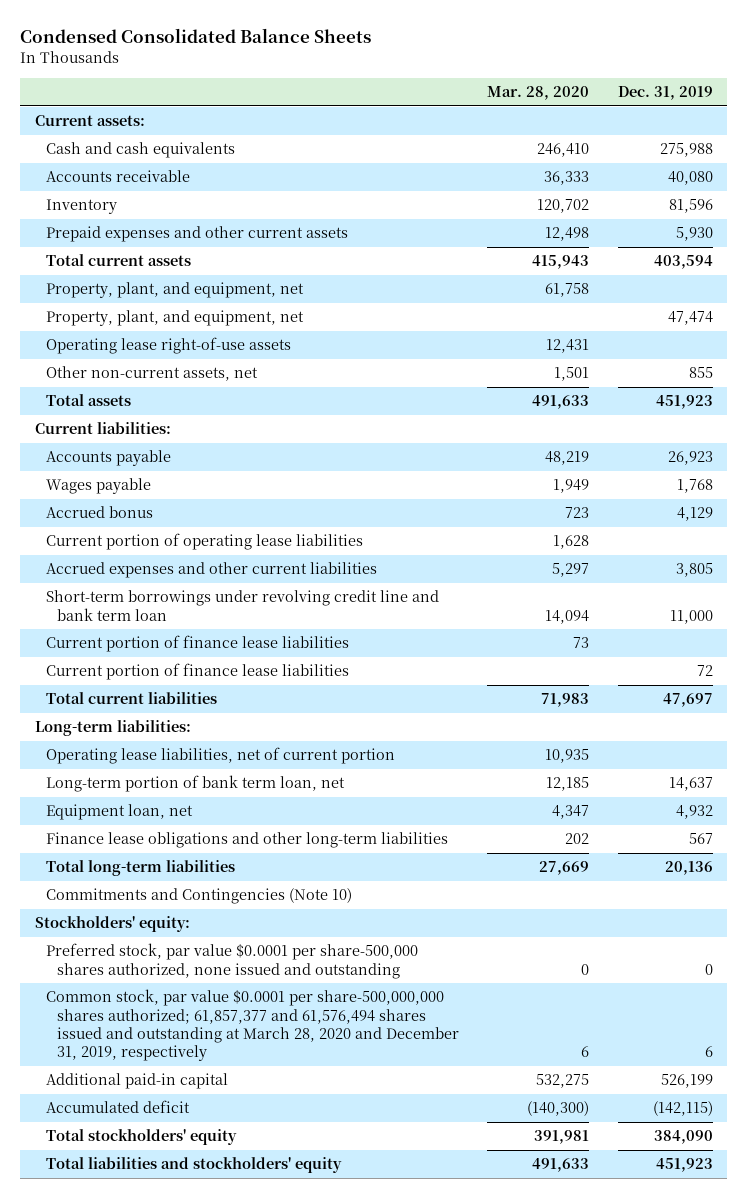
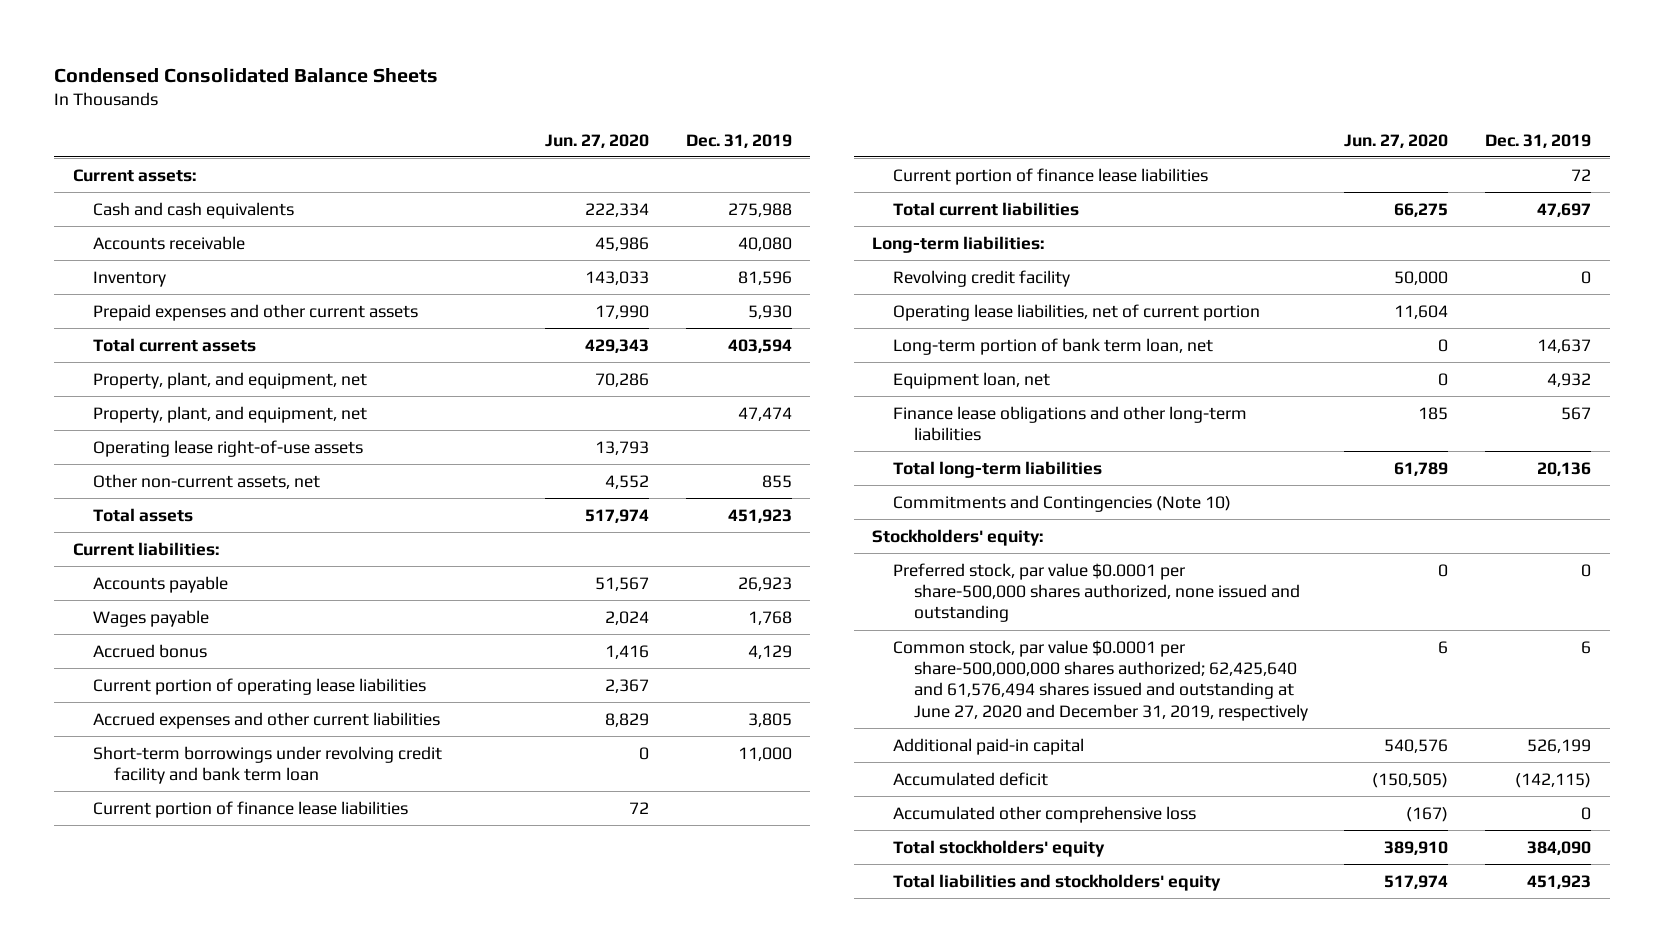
[487,86,590,101] Mar. 28, 2020 -> none
none -> [544,133,649,148] Jun. 27, 2020
[45,590,439,621] Short-term borrowings under revolving credit line and bank term loan -> [93,745,443,785] Short-term borrowings under revolving credit facility and bank term loan
none -> [892,269,1070,287] Revolving credit facility
[45,989,460,1062] Common stock, par value $0.0001 per share-500,000,000 shares authorized; 61,857,377 and 61,576,494 shares issued and outstanding at March 28, 2020 and December 31, 2019, respectively -> [892,639,1308,721] Common stock, par value $0.0001 per share-500,000,000 shares authorized; 62,425,640 and 61,576,494 shares issued and outstanding at June 27, 2020 and December 31, 2019, respectively
none -> [892,805,1196,823] Accumulated other comprehensive loss

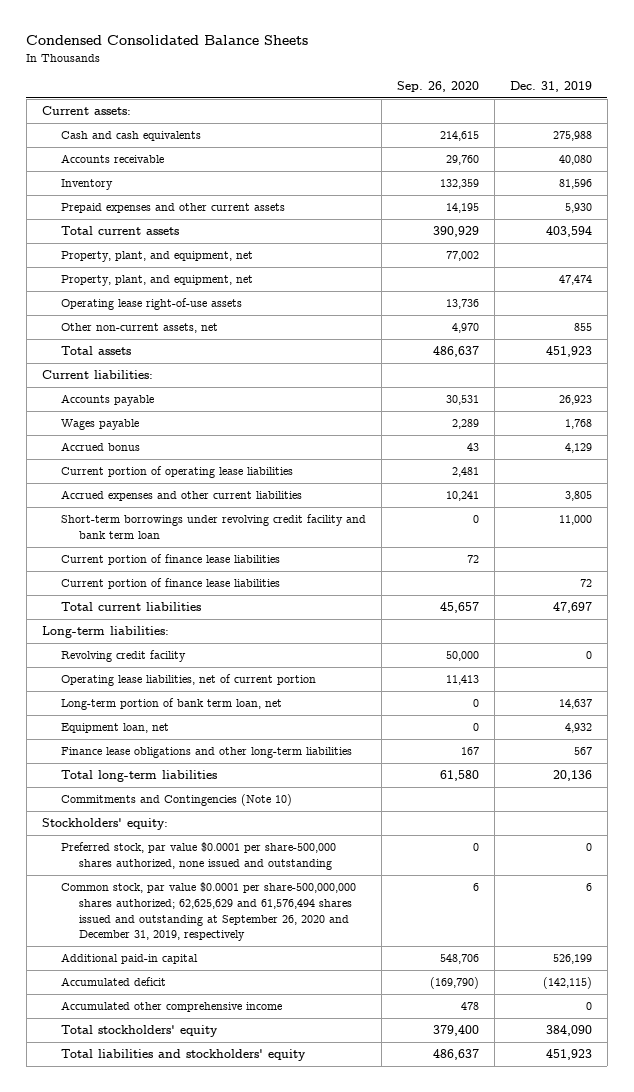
[544,133,649,148] Jun. 27, 2020 -> none
none -> [396,81,479,93] Sep. 26, 2020
[892,639,1308,721] Common stock, par value $0.0001 per share-500,000,000 shares authorized; 62,425,640 and 61,576,494 shares issued and outstanding at June 27, 2020 and December 31, 2019, respectively -> [60,882,356,942] Common stock, par value $0.0001 per share-500,000,000 shares authorized; 62,625,629 and 61,576,494 shares issued and outstanding at September 26, 2020 and December 31, 2019, respectively
[892,805,1196,823] Accumulated other comprehensive loss -> [60,1001,282,1013] Accumulated other comprehensive income

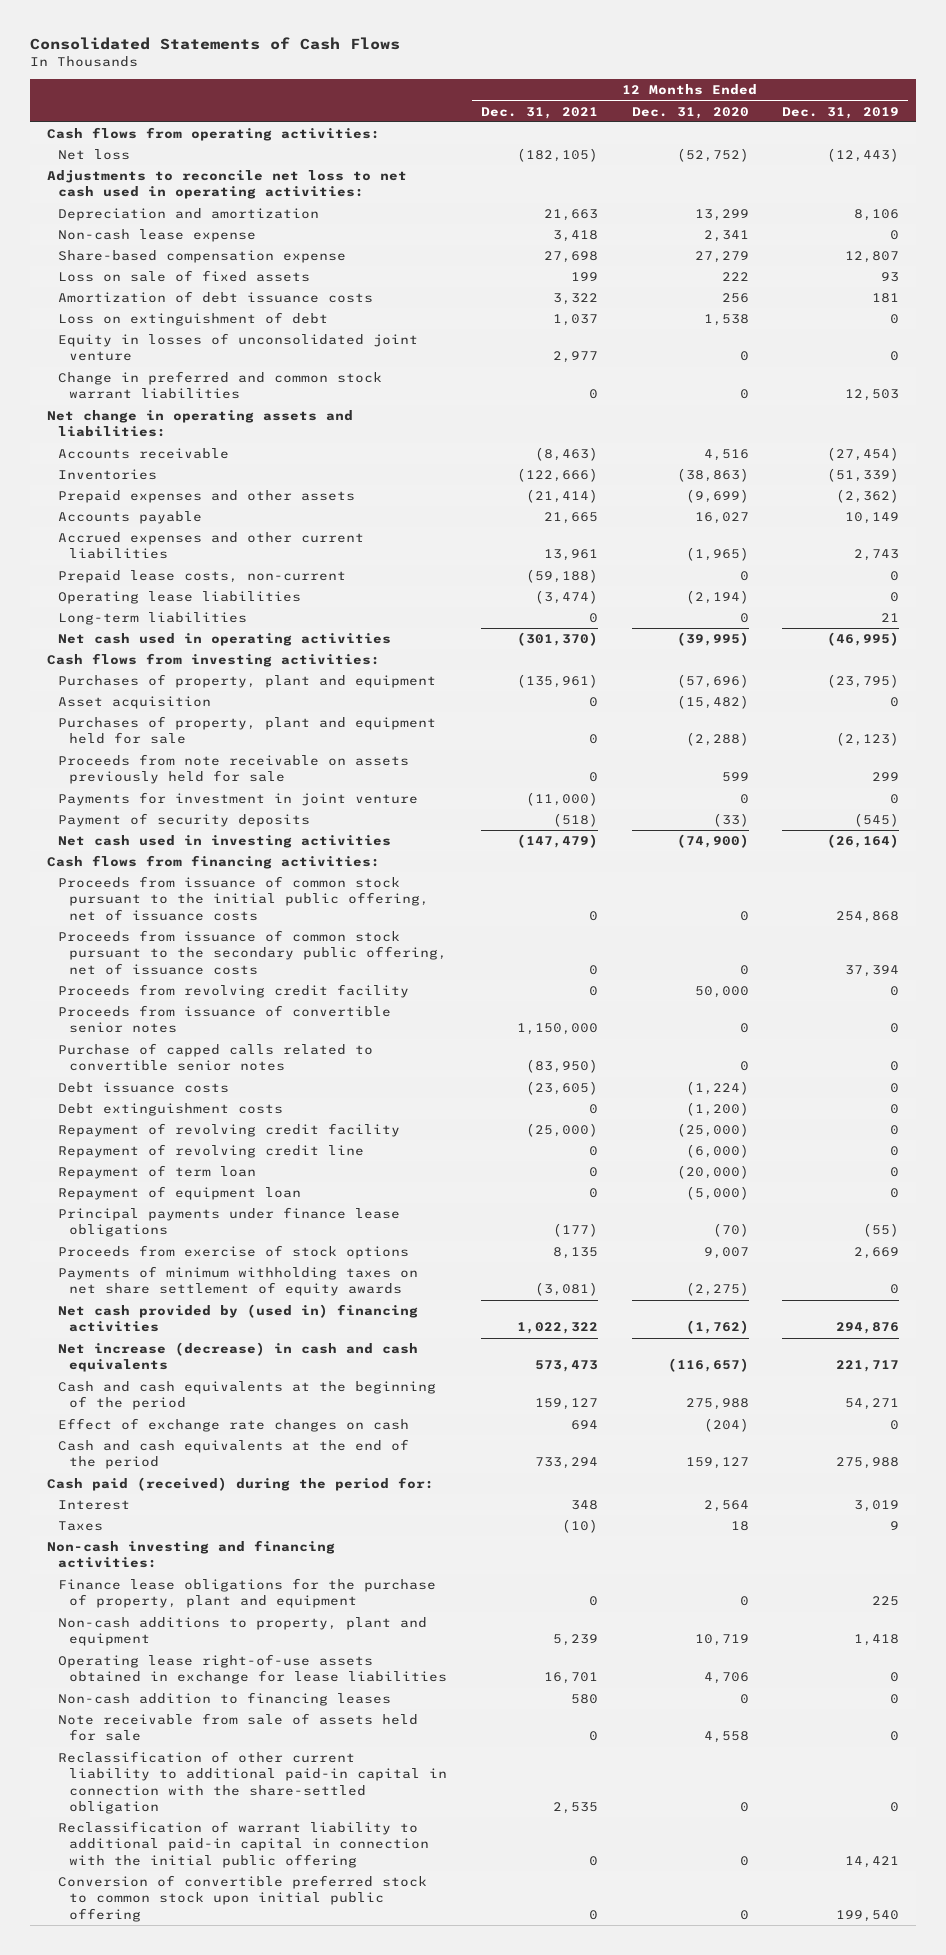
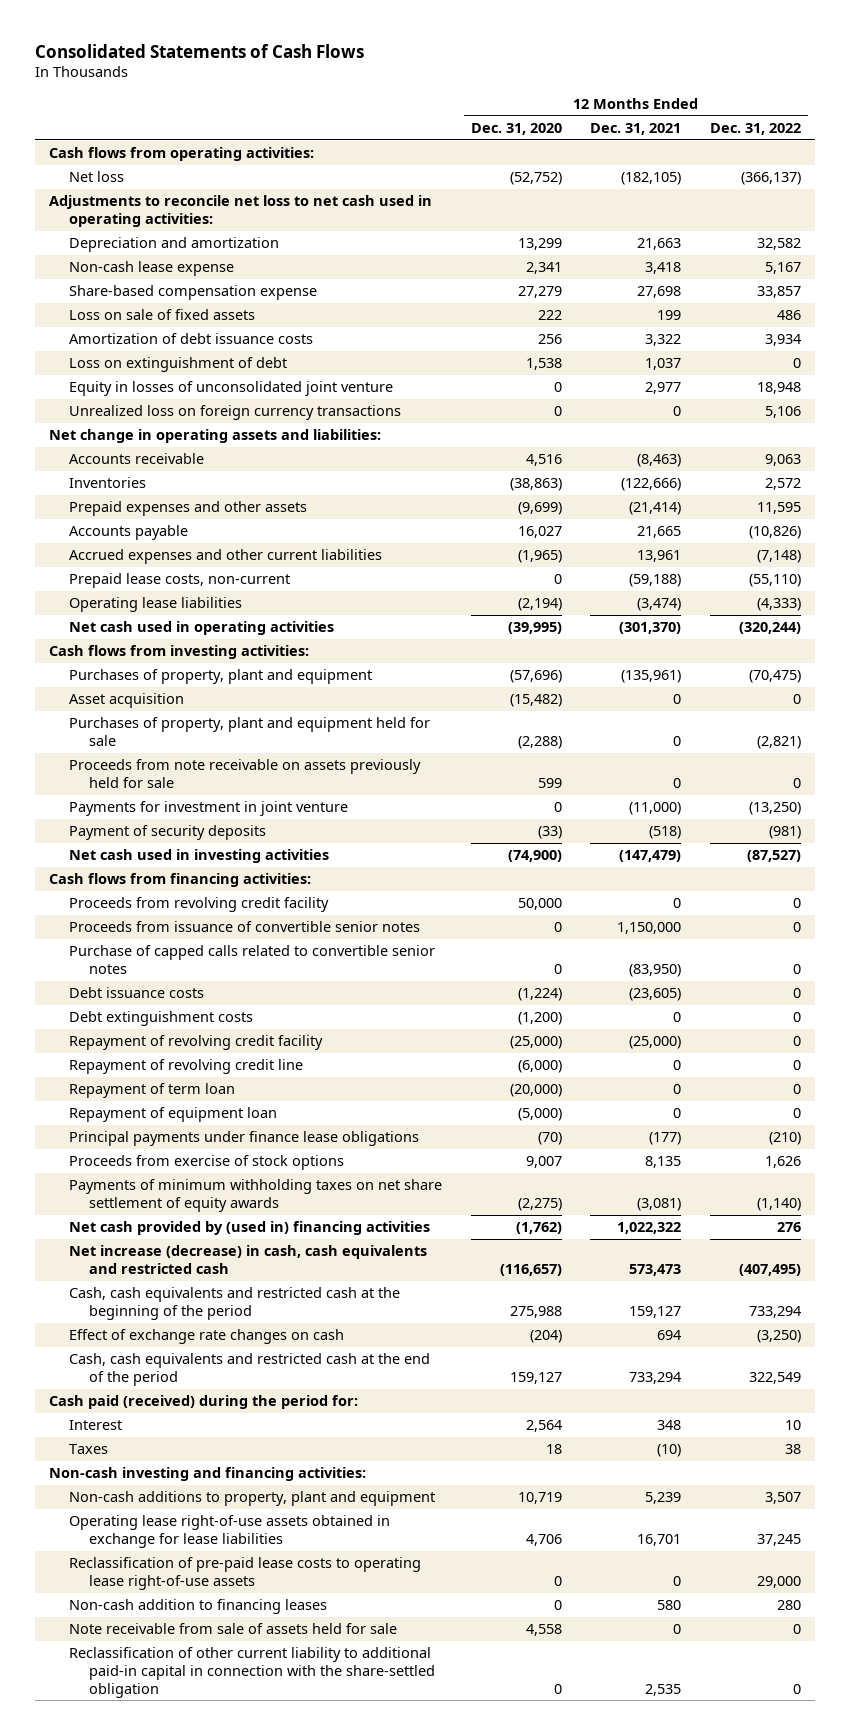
[782,106,900,119] Dec. 31, 2019 -> none
none -> [709,123,801,136] Dec. 31, 2022
[57,371,382,400] Change in preferred and common stock warrant liabilities -> none
none -> [69,405,402,421] Unrealized loss on foreign currency transactions
[57,612,247,626] Long-term liabilities -> none
[57,876,429,921] Proceeds from issuance of common stock pursuant to the initial public offering, net of issuance costs -> none
[57,930,447,975] Proceeds from issuance of common stock pursuant to the secondary public offering, net of issuance costs -> none
[57,1342,418,1373] Net increase (decrease) in cash and cash equivalents -> [69,1245,428,1274] Net increase (decrease) in cash, cash equivalents and restricted cash
[57,1381,436,1411] Cash and cash equivalents at the beginning of the period -> [69,1287,401,1320] Cash, cash equivalents and restricted cash at the beginning of the period
[57,1439,409,1470] Cash and cash equivalents at the end of the period -> [69,1353,431,1386] Cash, cash equivalents and restricted cash at the end of the period
[57,1578,436,1609] Finance lease obligations for the purchase of property, plant and equipment -> none
none -> [69,1557,422,1590] Reclassification of pre-paid lease costs to operating lease right-of-use assets
[57,1821,429,1868] Reclassification of warrant liability to additional paid-in capital in connection with the initial public offering -> none
[57,1875,427,1922] Conversion of convertible preferred stock to common stock upon initial public offering -> none

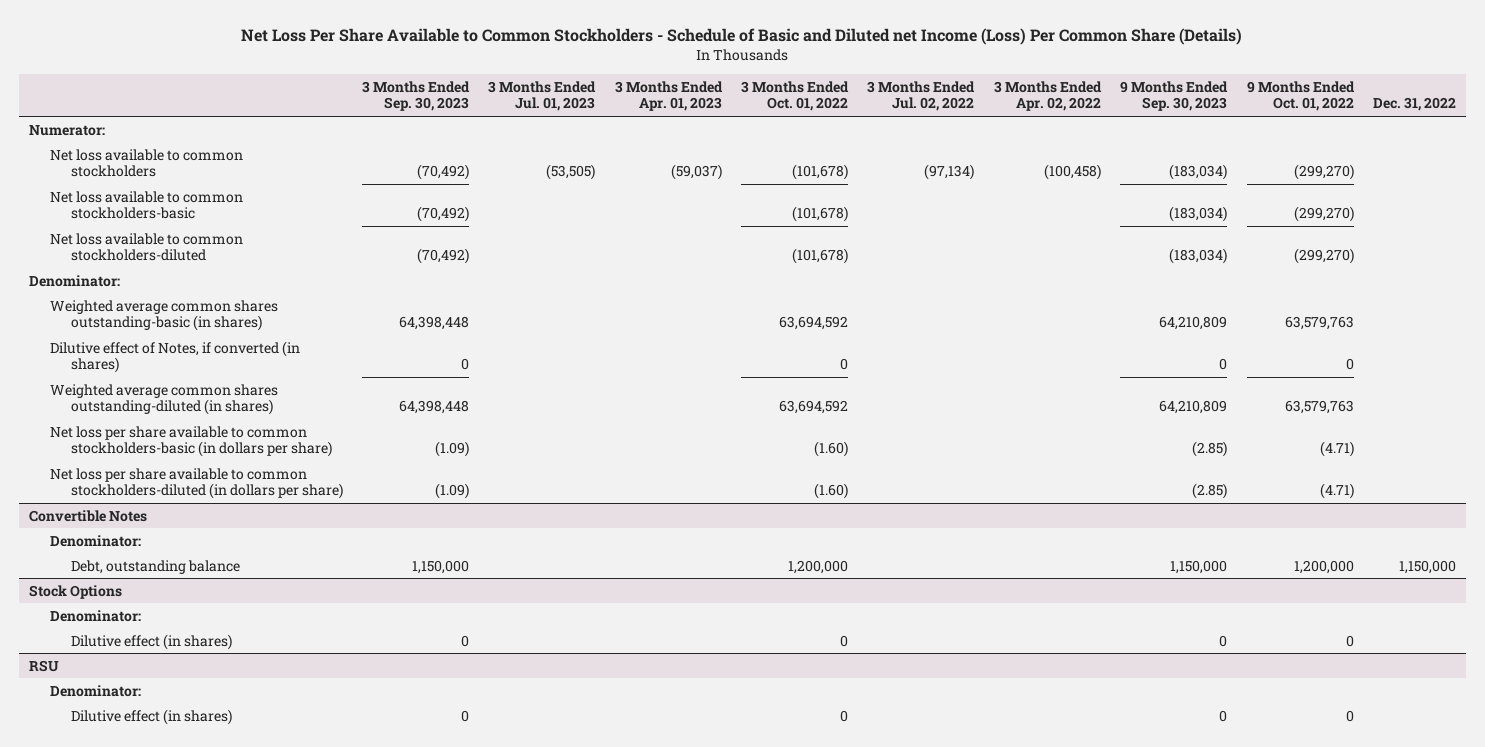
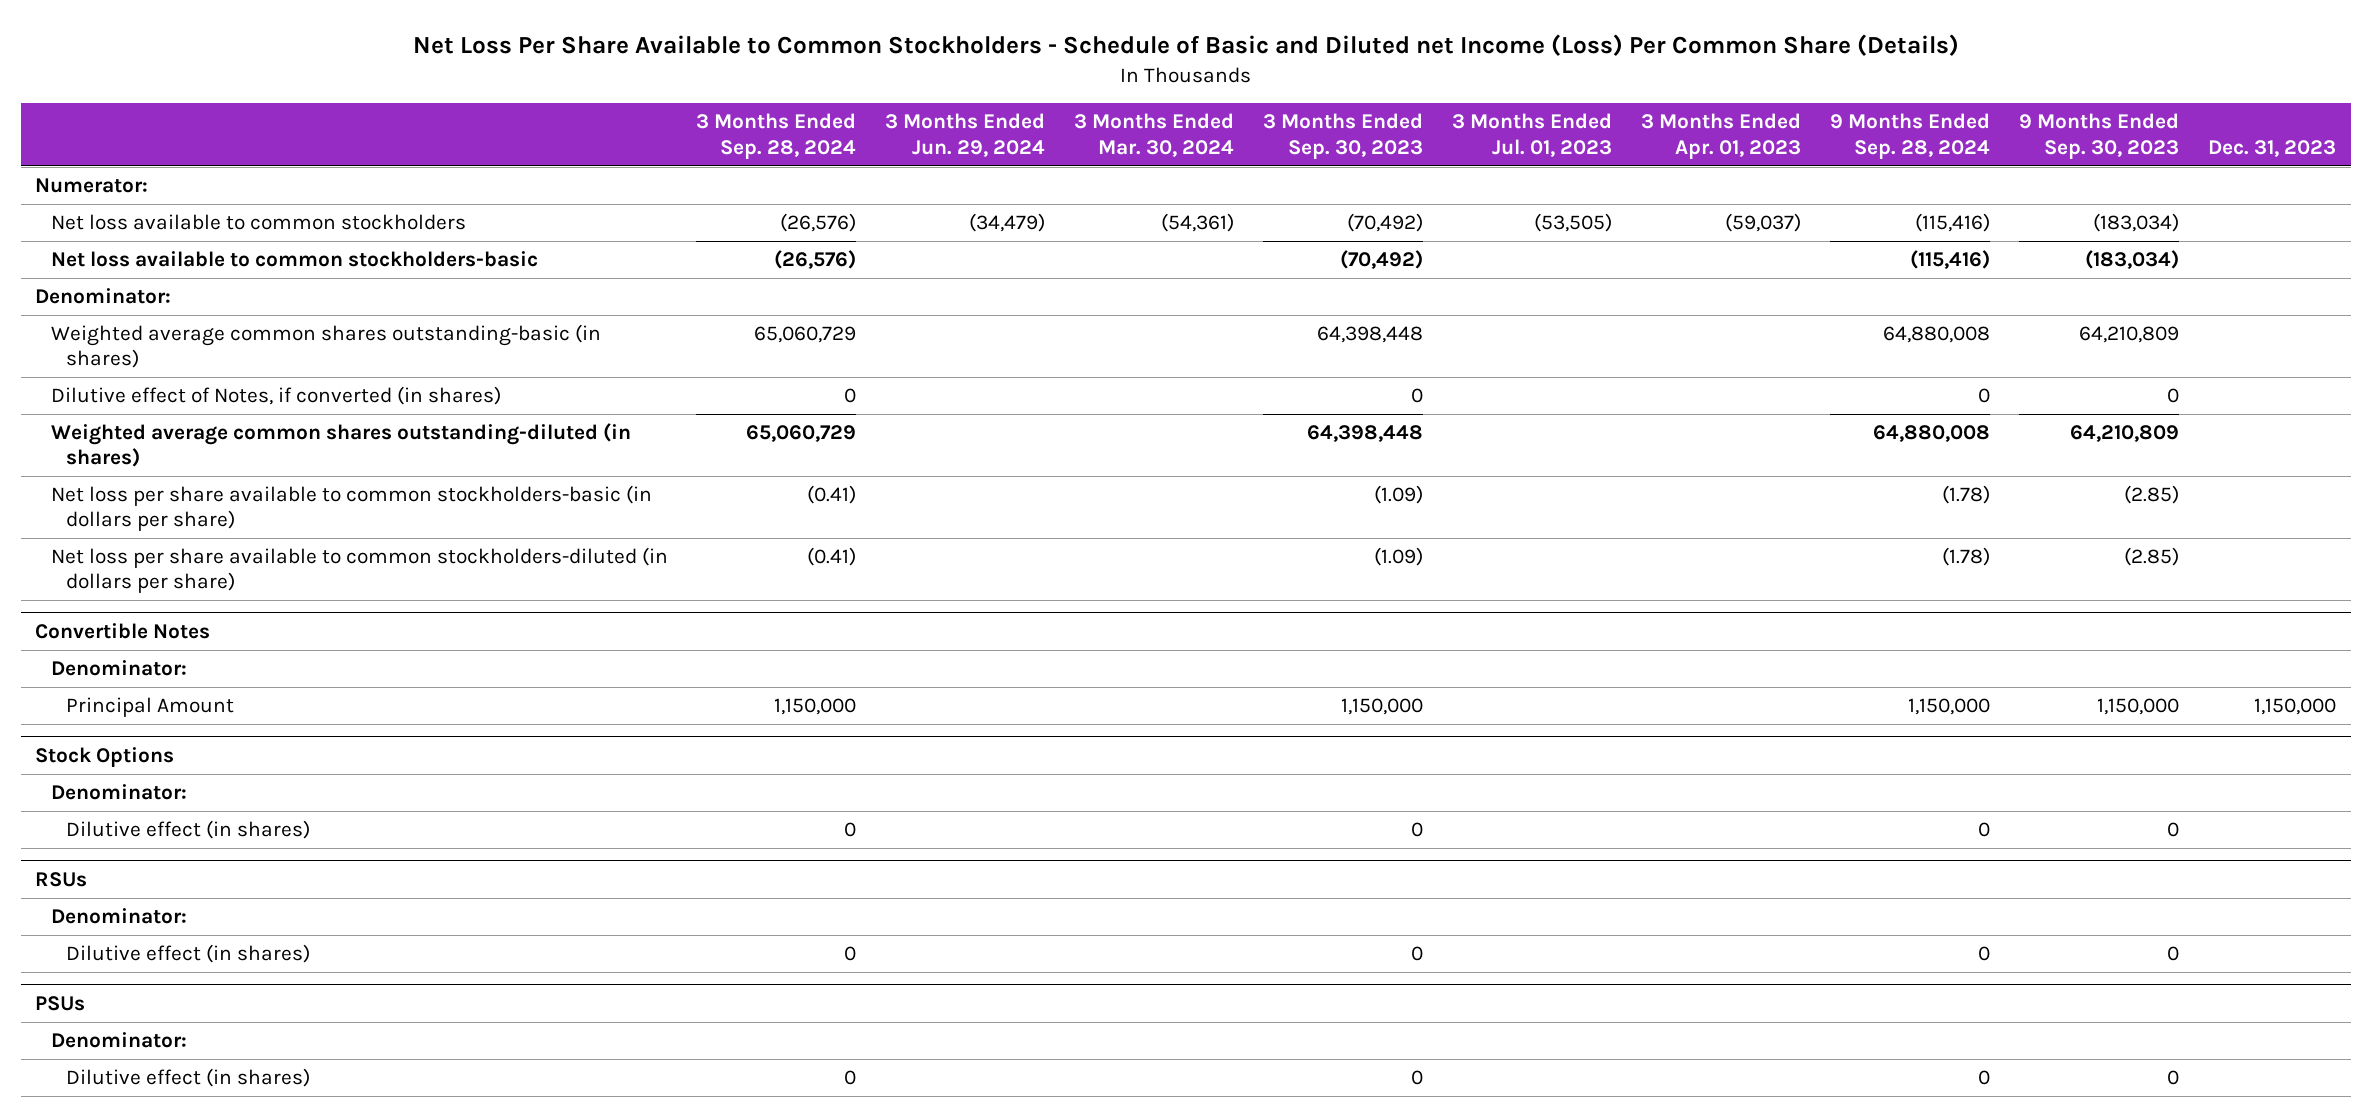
[741,80,850,112] 3 Months Ended Oct. 01, 2022 -> none
[867,80,976,112] 3 Months Ended Jul. 02, 2022 -> none
[993,80,1102,112] 3 Months Ended Apr. 02, 2022 -> none
[1246,80,1355,112] 9 Months Ended Oct. 01, 2022 -> none
[1372,97,1456,112] Dec. 31, 2022 -> none
none -> [696,113,857,159] 3 Months Ended Sep. 28, 2024
none -> [885,113,1046,157] 3 Months Ended Jun. 29, 2024
none -> [1074,113,1235,157] 3 Months Ended Mar. 30, 2024
none -> [1830,113,1991,159] 9 Months Ended Sep. 28, 2024
none -> [2208,139,2337,157] Dec. 31, 2023
[49,232,243,262] Net loss available to common stockholders-diluted -> none
[70,559,240,574] Debt, outstanding balance -> [65,697,234,718] Principal Amount
[28,659,59,672] RSU -> [35,871,88,887] RSUs
none -> [35,995,86,1011] PSUs
none -> [50,1032,187,1049] Denominator:
none -> [65,1068,310,1088] Dilutive effect (in shares)

